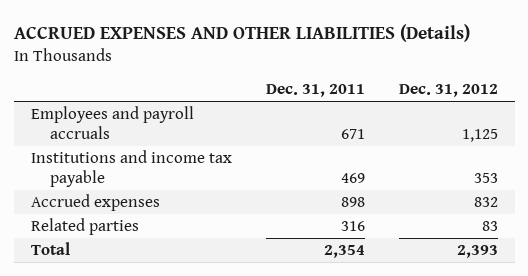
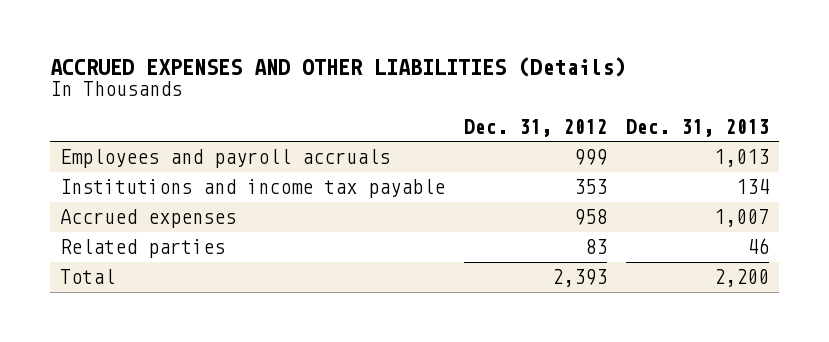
[265,84,365,98] Dec. 31, 2011 -> none
none -> [626,118,770,137] Dec. 31, 2013
[461,128,498,142] 1,125 -> [574,149,608,166] 999
[473,197,498,208] 832 -> [574,209,608,226] 958

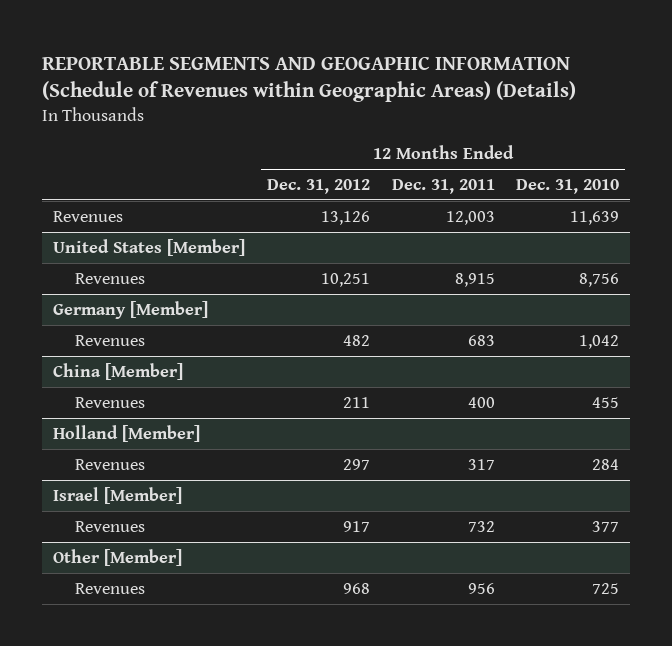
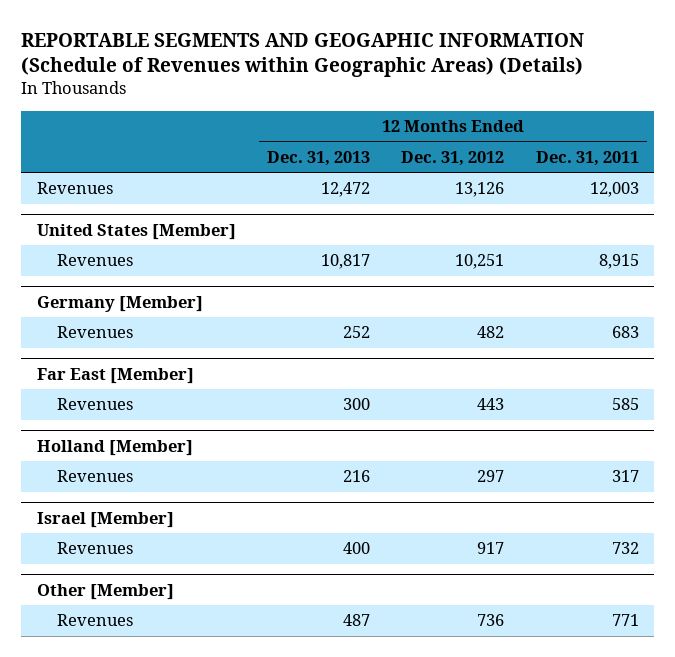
[516,178,620,194] Dec. 31, 2010 -> none
none -> [267,150,371,166] Dec. 31, 2013
[53,362,184,380] China [Member] -> none
none -> [36,367,194,384] Far East [Member]
[342,396,370,408] 211 -> [477,398,505,411] 443
[467,396,495,408] 400 -> [611,398,639,411] 585
[342,582,370,594] 968 -> [477,614,505,627] 736
[467,582,495,594] 956 -> [611,614,639,627] 771

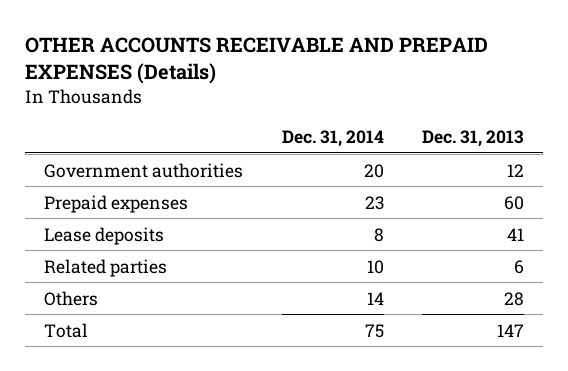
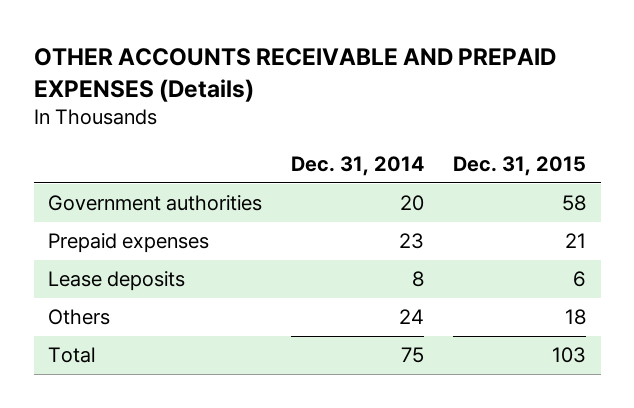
[422,130,525,148] Dec. 31, 2013 -> none
none -> [453,155,587,176] Dec. 31, 2015
[43,258,167,277] Related parties -> none
[366,291,384,305] 14 -> [399,309,425,325] 24

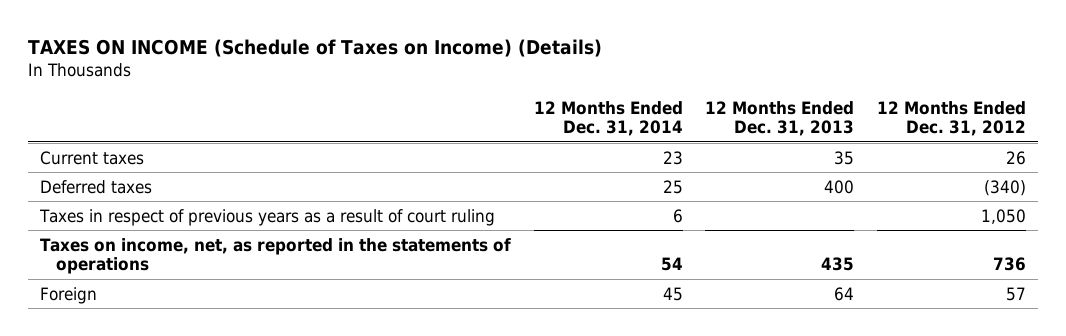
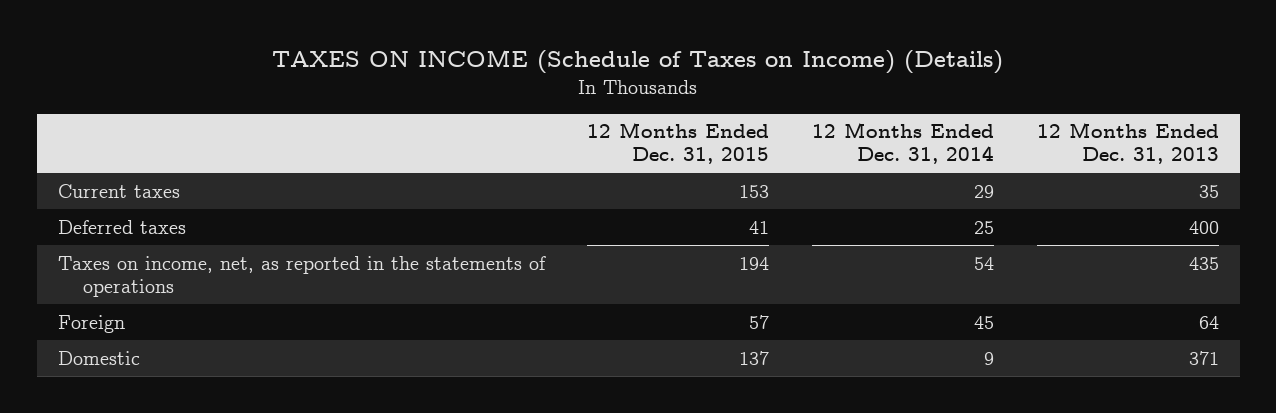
[877,100,1027,137] 12 Months Ended Dec. 31, 2012 -> none
none -> [587,122,770,165] 12 Months Ended Dec. 31, 2015
[662,150,683,165] 23 -> [974,184,995,198] 29
[38,208,495,226] Taxes in respect of previous years as a result of court ruling -> none
none -> [57,350,140,365] Domestic

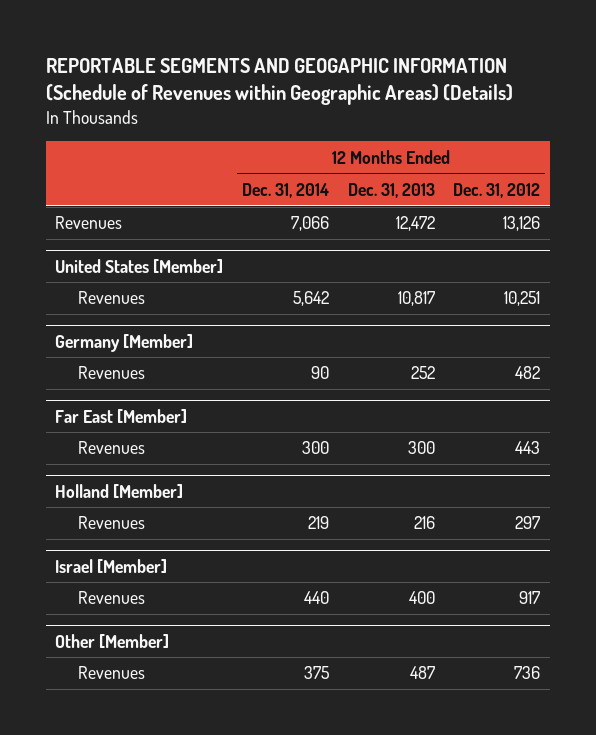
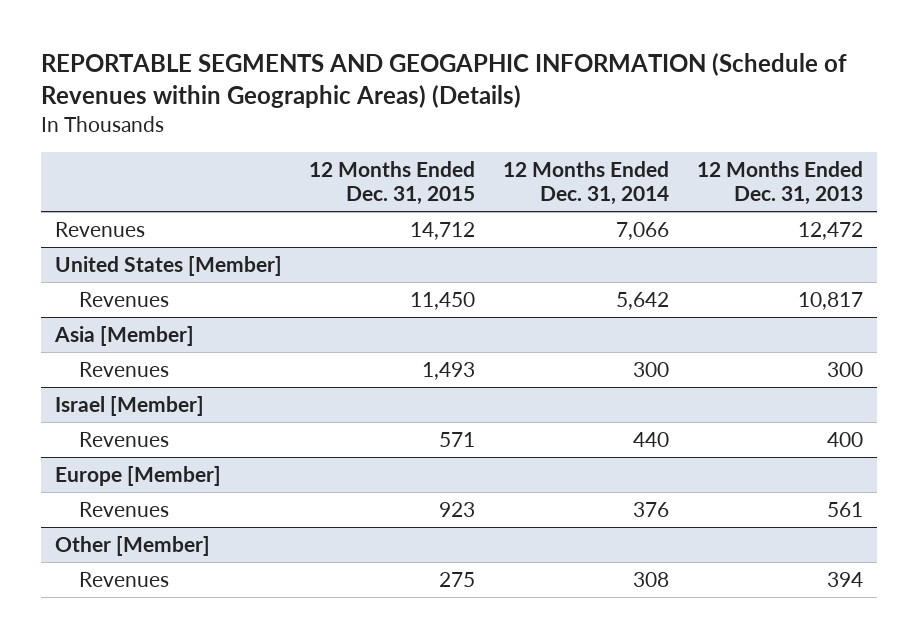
[453,182,541,198] Dec. 31, 2012 -> none
none -> [309,161,476,205] 12 Months Ended Dec. 31, 2015
[55,333,194,352] Germany [Member] -> none
[78,366,146,380] Revenues -> none
[55,408,188,423] Far East [Member] -> [53,325,194,346] Asia [Member]
[55,483,184,498] Holland [Member] -> none
[78,516,146,530] Revenues -> none
none -> [54,465,221,486] Europe [Member]
none -> [78,501,169,517] Revenues
[303,666,329,680] 375 -> [633,571,670,587] 308
[409,666,435,680] 487 -> [826,571,863,587] 394

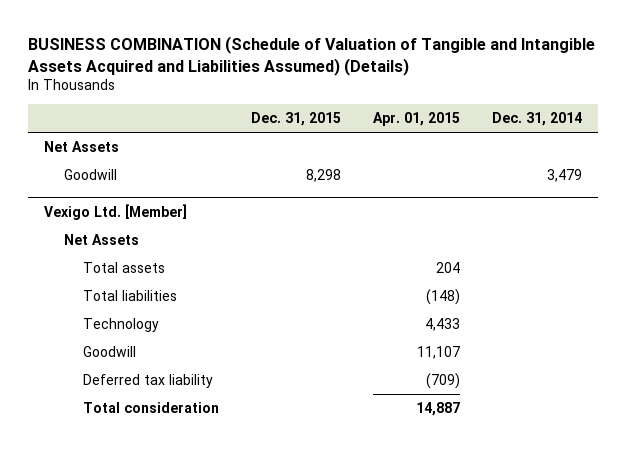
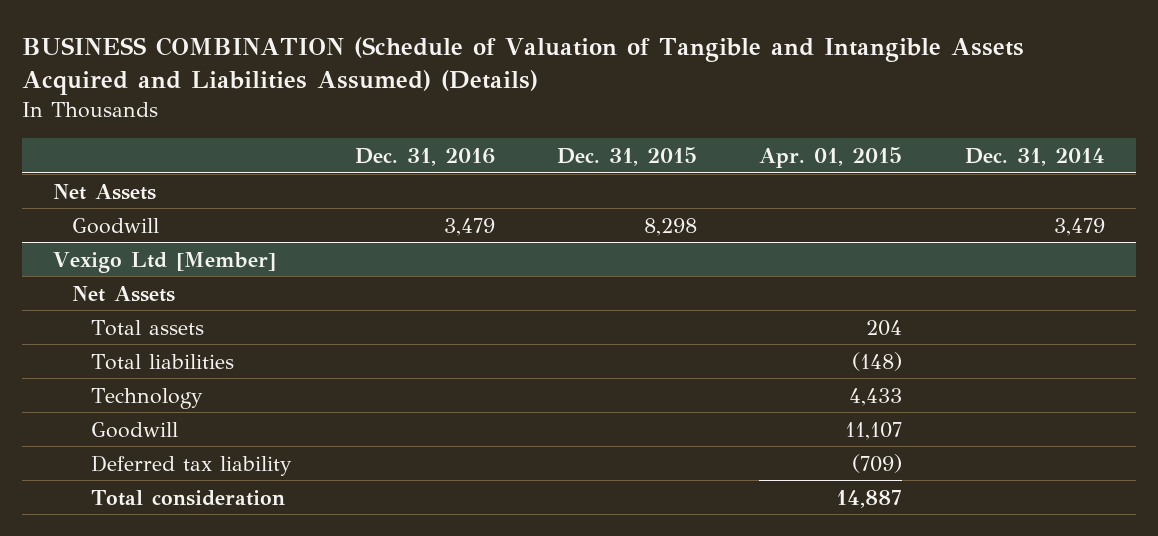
none -> [354,147,495,166] Dec. 31, 2016
[44,203,188,220] Vexigo Ltd. [Member] -> [53,251,277,273] Vexigo Ltd [Member]

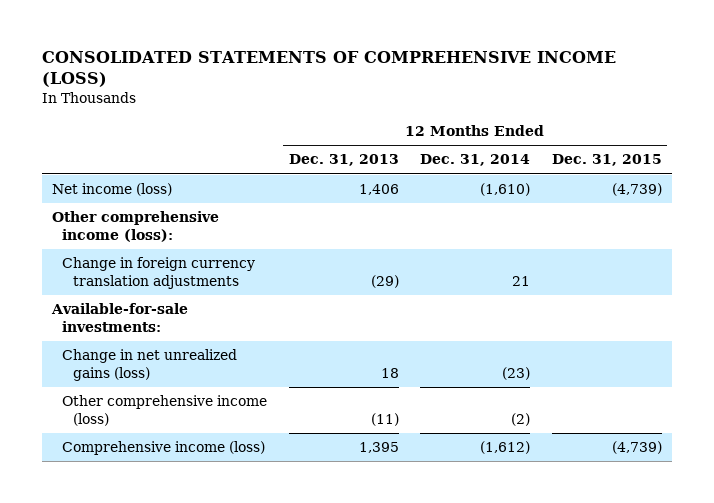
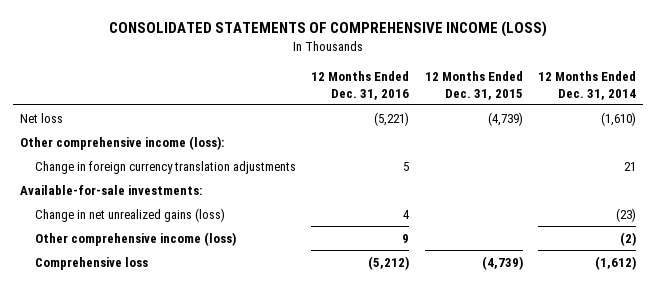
[288,154,399,167] Dec. 31, 2013 -> none
none -> [311,70,410,100] 12 Months Ended Dec. 31, 2016
[52,183,173,197] Net income (loss) -> [20,112,64,123] Net loss
[62,441,266,456] Comprehensive income (loss) -> [35,256,149,270] Comprehensive loss

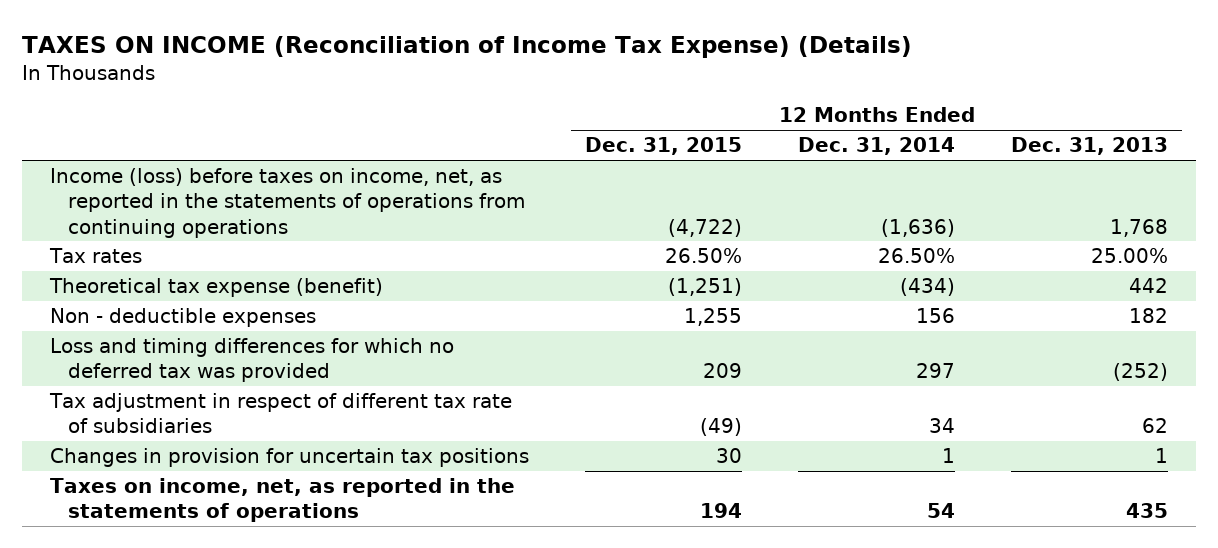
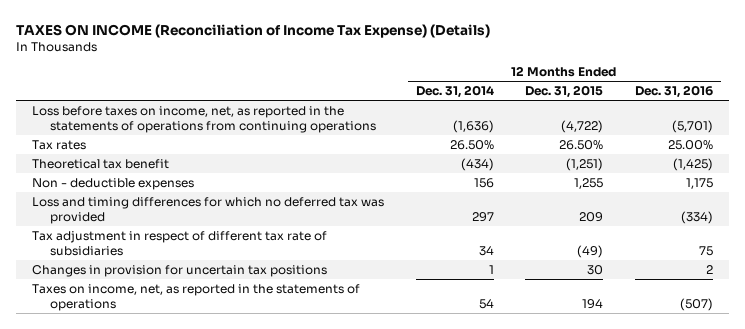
[1011,137,1169,156] Dec. 31, 2013 -> none
none -> [634,84,713,98] Dec. 31, 2016
[49,168,525,238] Income (loss) before taxes on income, net, as reported in the statements of operations from continuing operations -> [32,105,377,133] Loss before taxes on income, net, as reported in the statements of operations from continuing operations
[48,278,383,298] Theoretical tax expense (benefit) -> [32,158,170,169] Theoretical tax benefit

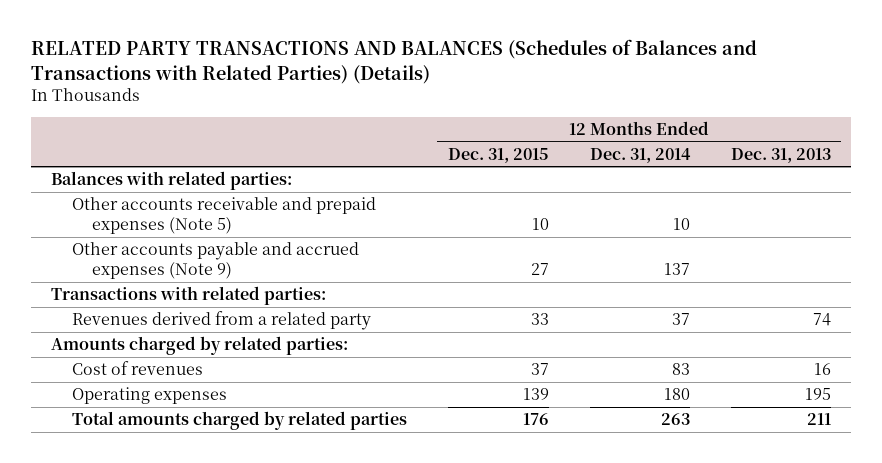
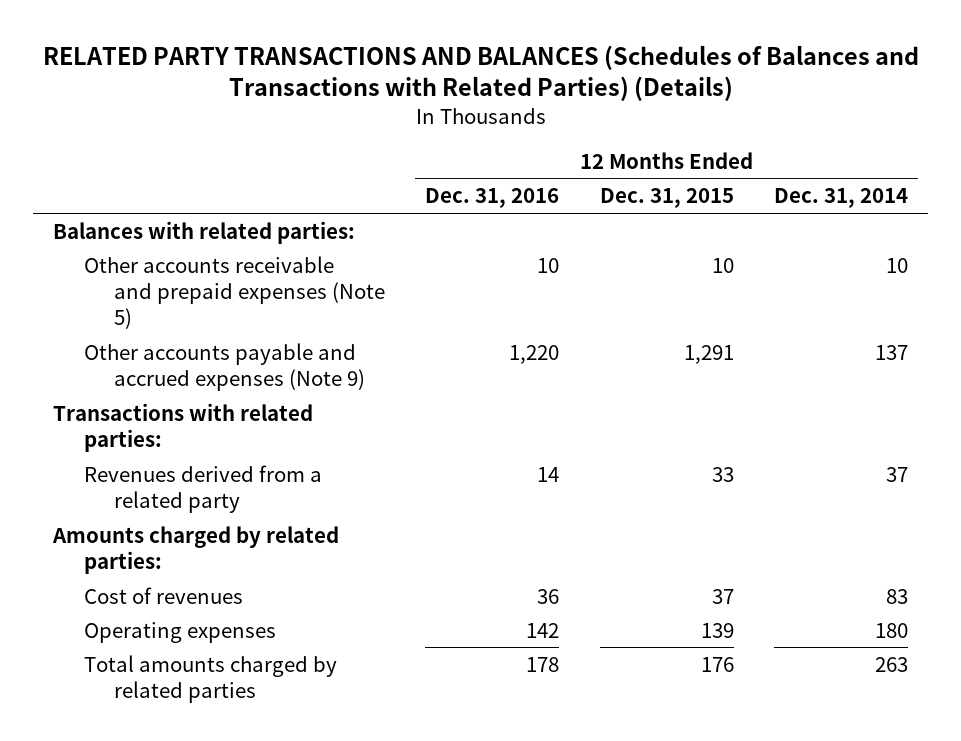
[730,147,831,163] Dec. 31, 2013 -> none
none -> [425,188,560,209] Dec. 31, 2016
[530,263,549,276] 27 -> [683,344,734,364] 1,291

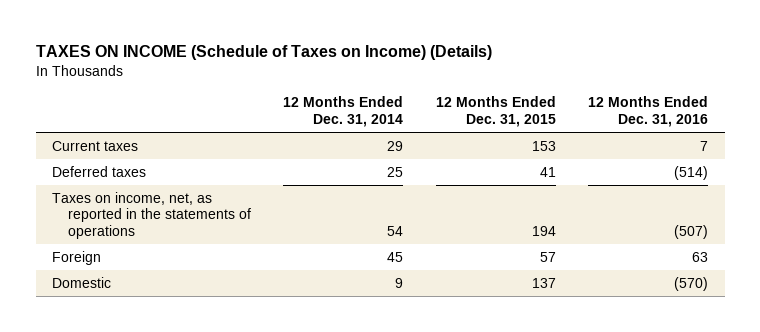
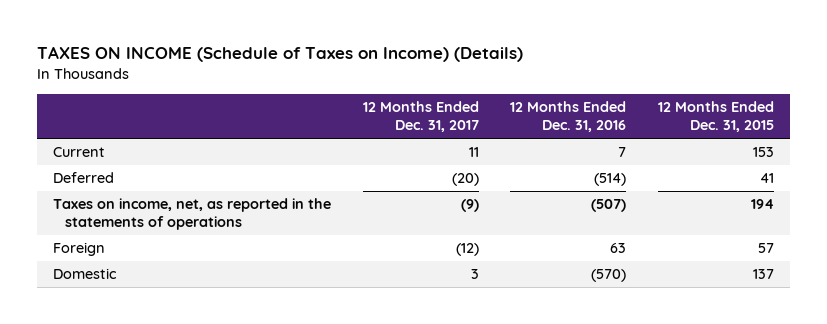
[283,96,404,128] 12 Months Ended Dec. 31, 2014 -> none
none -> [362,100,479,132] 12 Months Ended Dec. 31, 2017
[51,140,138,151] Current taxes -> [52,147,105,158] Current
[51,165,146,177] Deferred taxes -> [52,172,114,184] Deferred

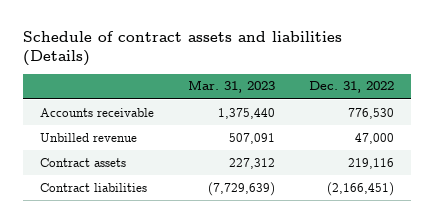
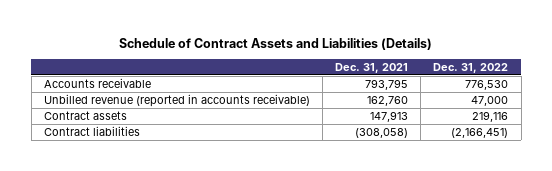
[22,30,342,67] Schedule of contract assets and liabilities (Details) -> [119,38,433,51] Schedule of Contract Assets and Liabilities (Details)
[187,80,275,94] Mar. 31, 2023 -> none
none -> [335,63,409,74] Dec. 31, 2021
[39,132,137,142] Unbilled revenue -> [43,93,310,107] Unbilled revenue (reported in accounts receivable)

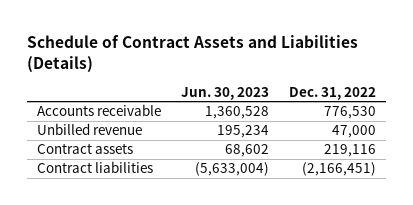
[335,63,409,74] Dec. 31, 2021 -> none
none -> [180,86,269,100] Jun. 30, 2023
[43,93,310,107] Unbilled revenue (reported in accounts receivable) -> [36,123,142,136] Unbilled revenue

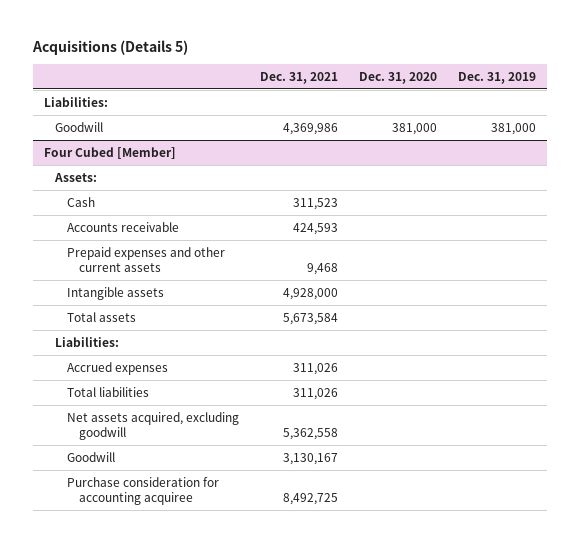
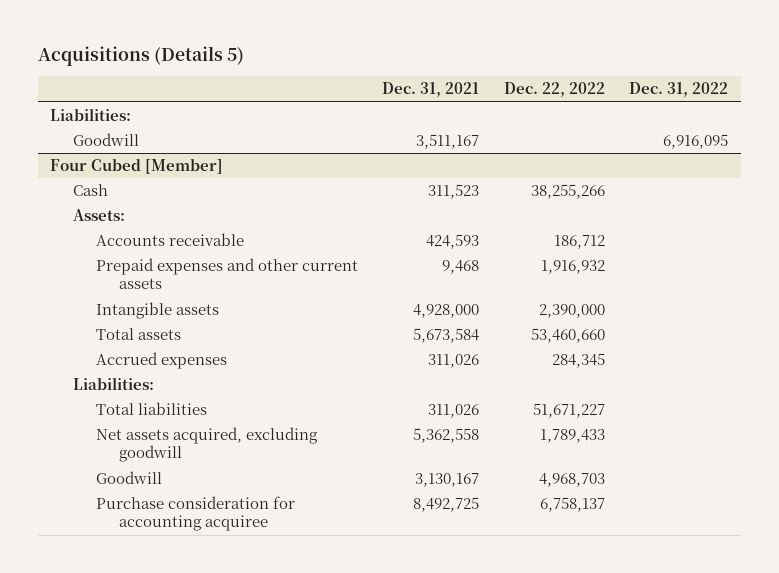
[359,71,438,84] Dec. 31, 2020 -> none
[458,71,537,84] Dec. 31, 2019 -> none
none -> [503,82,605,98] Dec. 22, 2022
none -> [629,82,729,98] Dec. 31, 2022
[283,122,339,135] 4,369,986 -> [416,134,480,150] 3,511,167
[54,172,98,182] Assets: -> [73,209,126,222] Assets:
[55,336,120,347] Liabilities: -> [73,377,155,391] Liabilities:

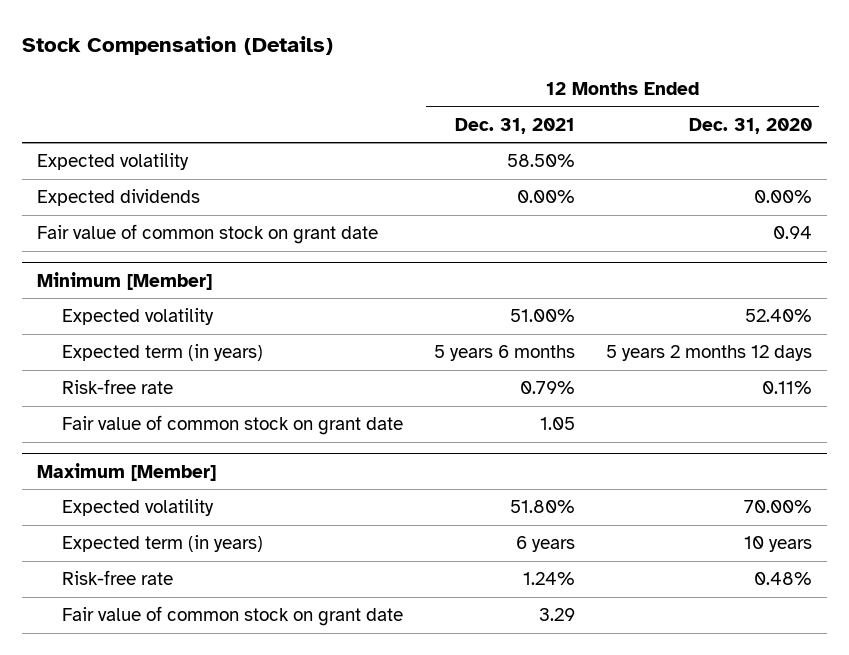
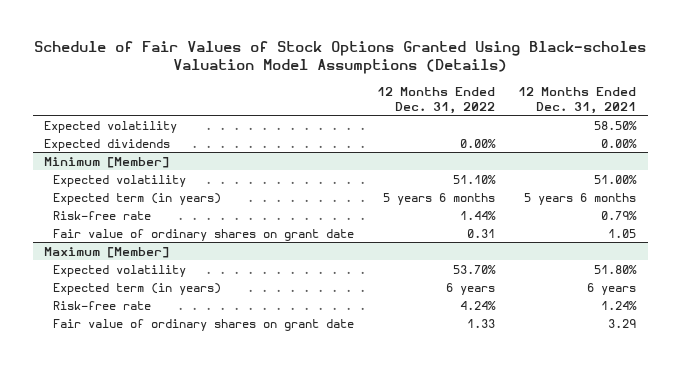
[21,35,333,55] Stock Compensation (Details) -> [34,40,647,75] Schedule of Fair Values of Stock Options Granted Using Black-scholes Valuation Model Assumptions (Details)
[688,117,812,134] Dec. 31, 2020 -> none
none -> [377,87,496,114] 12 Months Ended Dec. 31, 2022
[37,224,379,245] Fair value of common stock on grant date -> none
[62,415,404,436] Fair value of common stock on grant date -> [53,228,355,241] Fair value of ordinary shares on grant date
[62,606,404,627] Fair value of common stock on grant date -> [53,318,355,331] Fair value of ordinary shares on grant date

